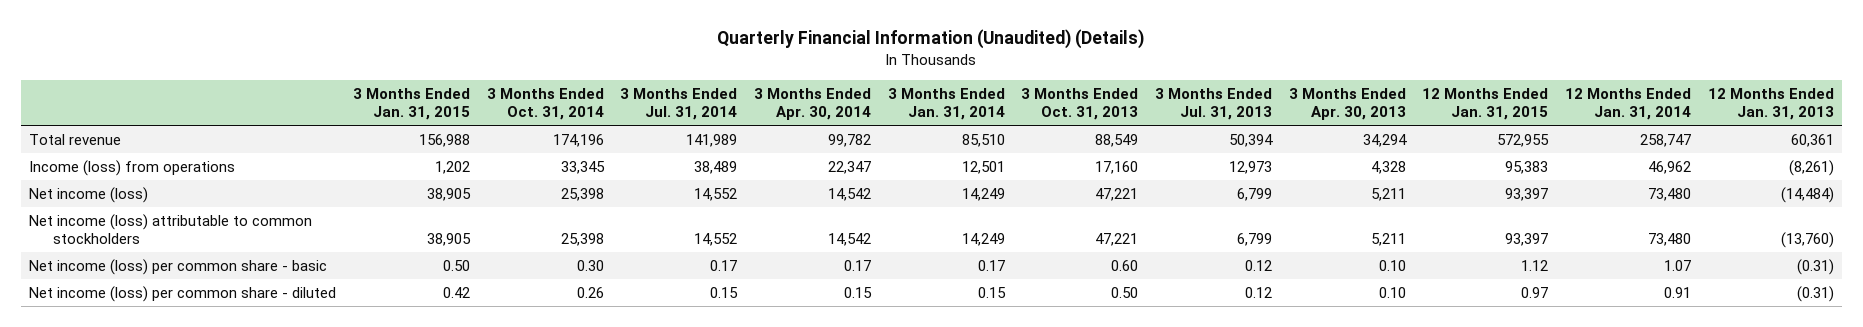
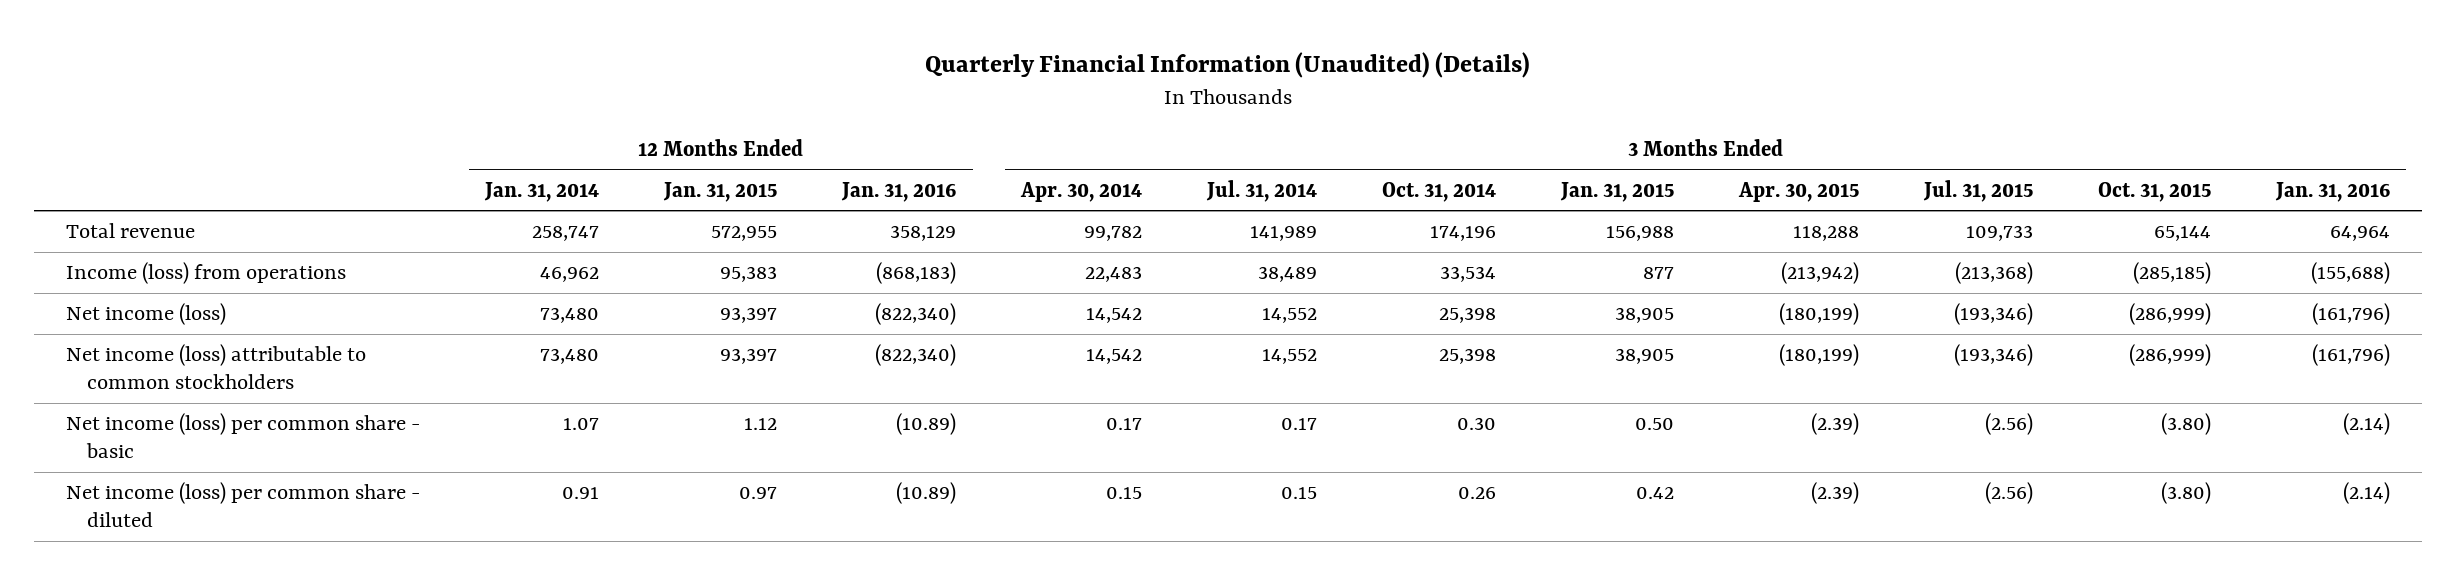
[887,87,1005,121] 3 Months Ended Jan. 31, 2014 -> none
[1021,87,1139,121] 3 Months Ended Oct. 31, 2013 -> none
[1154,87,1272,121] 3 Months Ended Jul. 31, 2013 -> none
[1288,87,1406,121] 3 Months Ended Apr. 30, 2013 -> none
[1707,87,1834,121] 12 Months Ended Jan. 31, 2013 -> none
none -> [841,181,957,202] Jan. 31, 2016
none -> [1738,181,1860,202] Apr. 30, 2015
none -> [1923,179,2034,202] Jul. 31, 2015
none -> [2098,181,2212,202] Oct. 31, 2015
none -> [2274,181,2390,202] Jan. 31, 2016
[434,160,470,174] 1,202 -> [1643,267,1675,280] 877
[560,160,605,174] 33,345 -> [1440,266,1497,283] 33,534
[827,160,871,174] 22,347 -> [1085,266,1143,283] 22,483

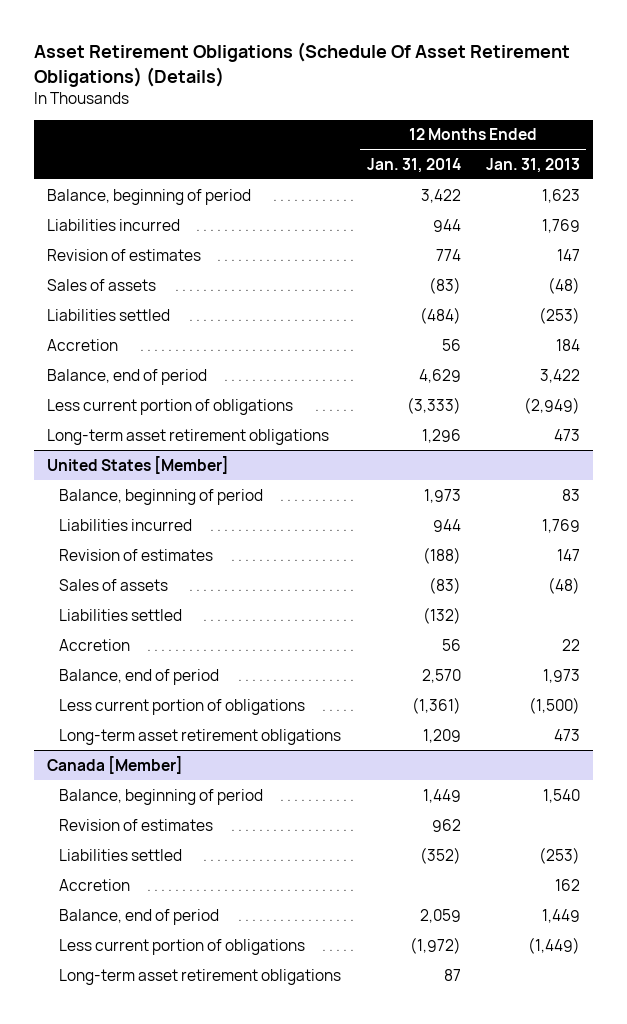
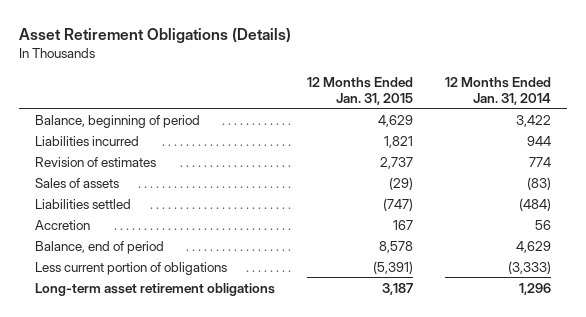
[33,42,570,87] Asset Retirement Obligations (Schedule Of Asset Retirement Obligations) (Details) -> [19,27,292,43] Asset Retirement Obligations (Details)
[486,157,581,173] Jan. 31, 2013 -> none
none -> [306,76,413,105] 12 Months Ended Jan. 31, 2015
[46,455,229,474] United States [Member] -> none
[59,488,264,505] Balance, beginning of period -> none
[59,518,193,531] Liabilities incurred -> none
[59,548,214,561] Revision of estimates -> none
[59,578,169,591] Sales of assets -> none
[59,608,183,621] Liabilities settled -> none
[59,638,131,651] Accretion -> none
[59,668,220,685] Balance, end of period -> none
[59,698,306,715] Less current portion of obligations -> none
[59,728,342,745] Long-term asset retirement obligations -> none
[46,755,183,774] Canada [Member] -> none
[59,788,264,805] Balance, beginning of period -> none
[59,818,214,831] Revision of estimates -> none
[59,848,183,861] Liabilities settled -> none
[59,878,131,891] Accretion -> none
[59,908,220,925] Balance, end of period -> none
[59,938,306,955] Less current portion of obligations -> none
[59,968,342,985] Long-term asset retirement obligations -> none

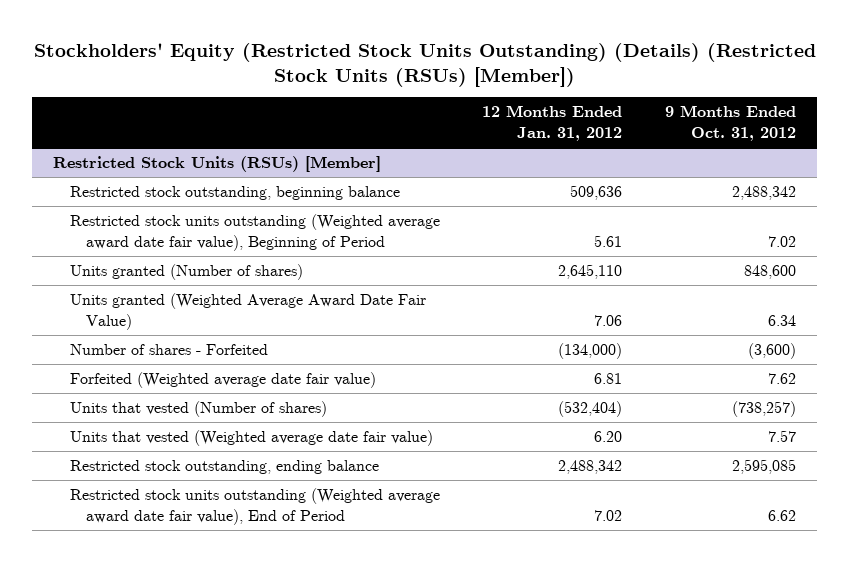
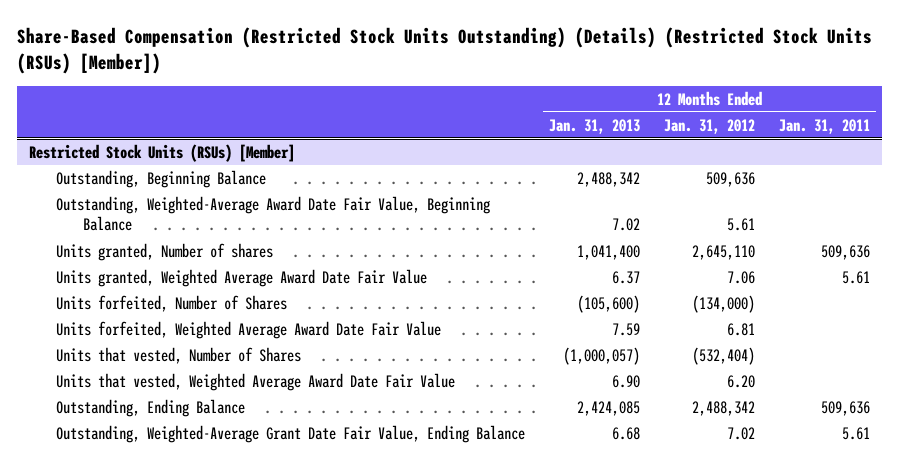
[33,42,816,87] Stockholders' Equity (Restricted Stock Units Outstanding) (Details) (Restricted Stock Units (RSUs) [Member]) -> [17,27,873,75] Share-Based Compensation (Restricted Stock Units Outstanding) (Details) (Restricted Stock Units (RSUs) [Member])
[664,105,796,142] 9 Months Ended Oct. 31, 2012 -> none
none -> [549,118,641,134] Jan. 31, 2013
none -> [779,118,871,134] Jan. 31, 2011
[69,185,400,200] Restricted stock outstanding, beginning balance -> [56,169,267,188] Outstanding, Beginning Balance
[69,213,440,251] Restricted stock units outstanding (Weighted average award date fair value), Beginning of Period -> [56,195,491,232] Outstanding, Weighted-Average Award Date Fair Value, Beginning Balance
[69,263,303,280] Units granted (Number of shares) -> [56,242,274,261] Units granted, Number of shares
[69,292,426,330] Units granted (Weighted Average Award Date Fair Value) -> [56,268,428,287] Units granted, Weighted Average Award Date Fair Value
[69,343,268,355] Number of shares - Forfeited -> [56,294,288,312] Units forfeited, Number of Shares
[69,371,376,388] Forfeited (Weighted average date fair value) -> [56,320,442,339] Units forfeited, Weighted Average Award Date Fair Value
[69,400,327,417] Units that vested (Number of shares) -> [56,346,302,364] Units that vested, Number of Shares
[69,429,433,446] Units that vested (Weighted average date fair value) -> [56,372,456,391] Units that vested, Weighted Average Award Date Fair Value
[69,459,379,474] Restricted stock outstanding, ending balance -> [56,398,246,417] Outstanding, Ending Balance
[69,487,440,525] Restricted stock units outstanding (Weighted average award date fair value), End of Period -> [56,424,526,443] Outstanding, Weighted-Average Grant Date Fair Value, Ending Balance

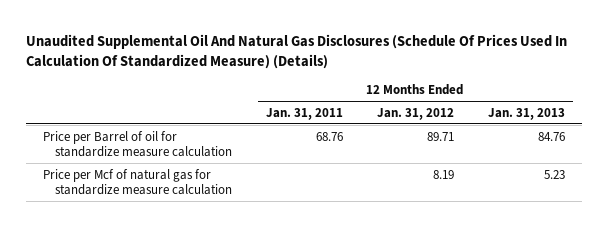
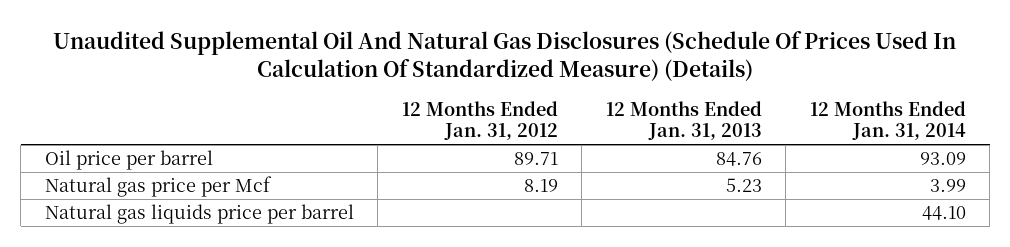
[265,107,343,120] Jan. 31, 2011 -> none
none -> [809,100,966,141] 12 Months Ended Jan. 31, 2014
[43,130,233,158] Price per Barrel of oil for standardize measure calculation -> [44,150,213,171] Oil price per barrel
[43,168,233,196] Price per Mcf of natural gas for standardize measure calculation -> [44,176,272,198] Natural gas price per Mcf
none -> [44,204,354,225] Natural gas liquids price per barrel

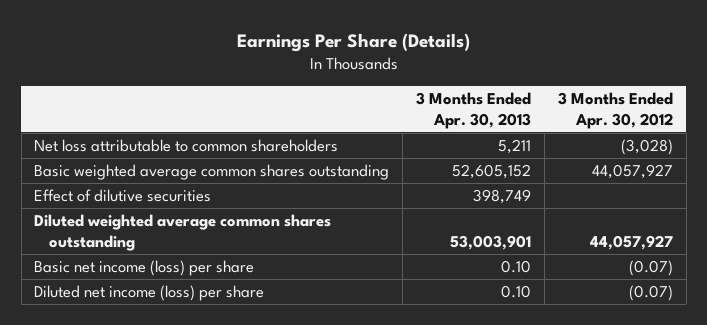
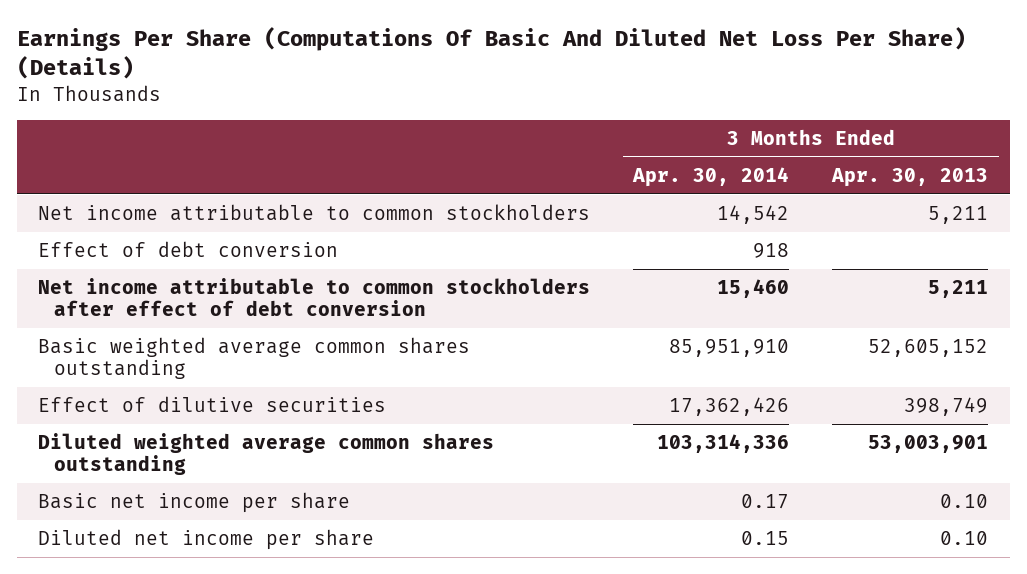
[236,32,470,52] Earnings Per Share (Details) -> [17,27,967,80] Earnings Per Share (Computations Of Basic And Diluted Net Loss Per Share) (Details)
[557,92,673,129] 3 Months Ended Apr. 30, 2012 -> none
none -> [632,166,790,187] Apr. 30, 2014
[34,139,339,153] Net loss attributable to common shareholders -> [38,204,591,222] Net income attributable to common stockholders
none -> [38,241,339,258] Effect of debt conversion
none -> [38,278,591,317] Net income attributable to common stockholders after effect of debt conversion
[34,260,255,277] Basic net income (loss) per share -> [38,492,351,514] Basic net income per share
[34,285,265,302] Diluted net income (loss) per share -> [38,529,375,551] Diluted net income per share

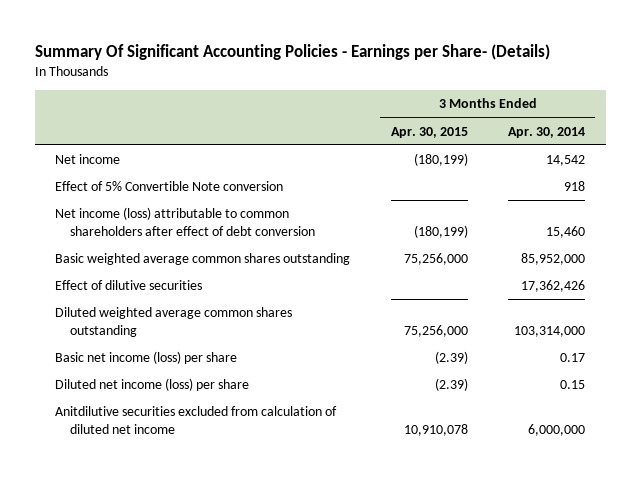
[17,27,967,80] Earnings Per Share (Computations Of Basic And Diluted Net Loss Per Share) (Details) -> [34,43,550,60] Summary Of Significant Accounting Policies - Earnings per Share- (Details)
[831,167,989,187] Apr. 30, 2013 -> none
none -> [390,126,468,138] Apr. 30, 2015
[38,204,591,222] Net income attributable to common stockholders -> [54,154,120,165] Net income
[38,241,339,258] Effect of debt conversion -> [54,181,283,192] Effect of 5% Convertible Note conversion
[38,278,591,317] Net income attributable to common stockholders after effect of debt conversion -> [54,207,315,236] Net income (loss) attributable to common shareholders after effect of debt conversion
[669,339,790,358] 85,951,910 -> [521,253,586,266] 85,952,000
[657,434,790,454] 103,314,336 -> [514,325,586,337] 103,314,000
[38,492,351,514] Basic net income per share -> [54,351,237,365] Basic net income (loss) per share
[38,529,375,551] Diluted net income per share -> [54,378,249,392] Diluted net income (loss) per share
none -> [54,406,337,434] Anitdilutive securities excluded from calculation of diluted net income

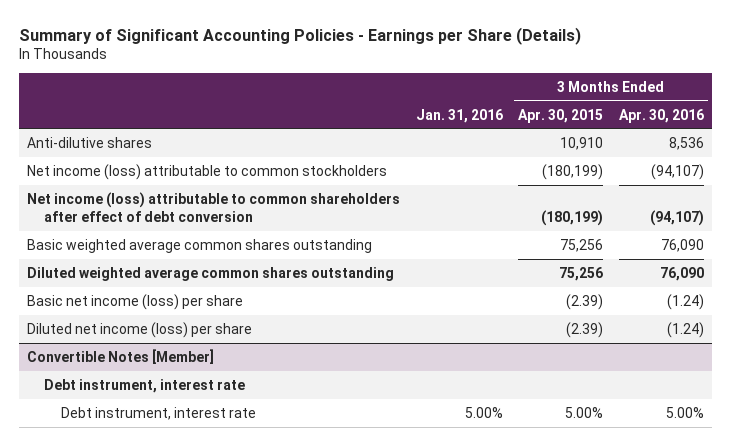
[34,43,550,60] Summary Of Significant Accounting Policies - Earnings per Share- (Details) -> [18,26,581,45] Summary of Significant Accounting Policies - Earnings per Share (Details)
[508,126,586,138] Apr. 30, 2014 -> none
none -> [415,108,503,123] Jan. 31, 2016
none -> [619,108,705,123] Apr. 30, 2016
[54,181,283,192] Effect of 5% Convertible Note conversion -> none
none -> [26,136,152,148] Anti-dilutive shares
[54,154,120,165] Net income -> [26,163,387,180] Net income (loss) attributable to common stockholders
[54,280,202,291] Effect of dilutive securities -> none
[403,253,468,266] 75,256,000 -> [560,238,604,252] 75,256
[403,324,468,337] 75,256,000 -> [559,266,604,281] 75,256
[54,406,337,434] Anitdilutive securities excluded from calculation of diluted net income -> none
none -> [26,348,214,364] Convertible Notes [Member]
none -> [44,378,246,393] Debt instrument, interest rate
none -> [61,406,257,420] Debt instrument, interest rate

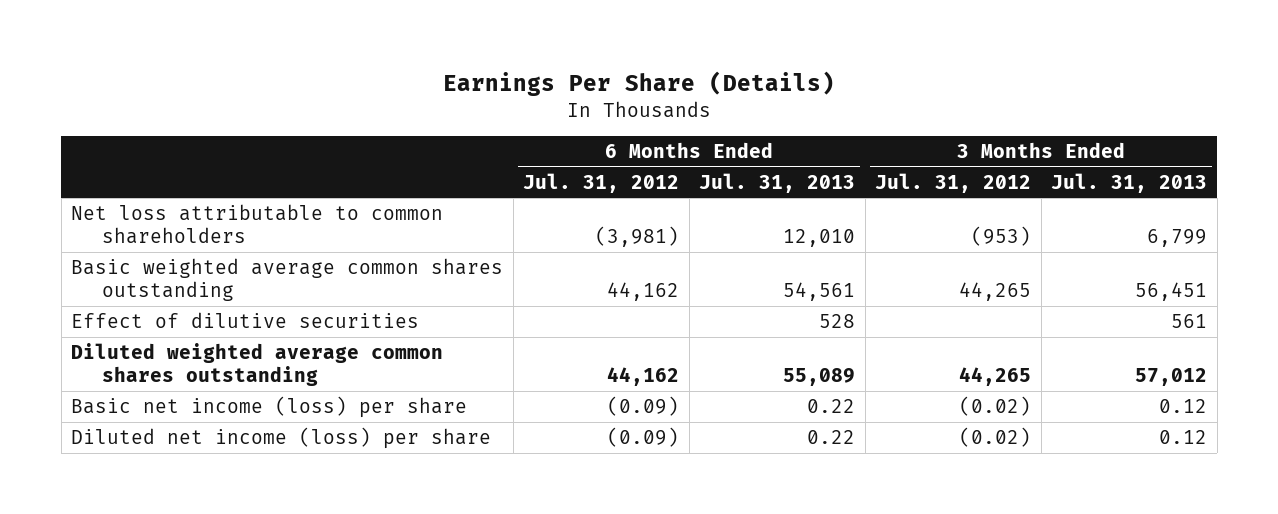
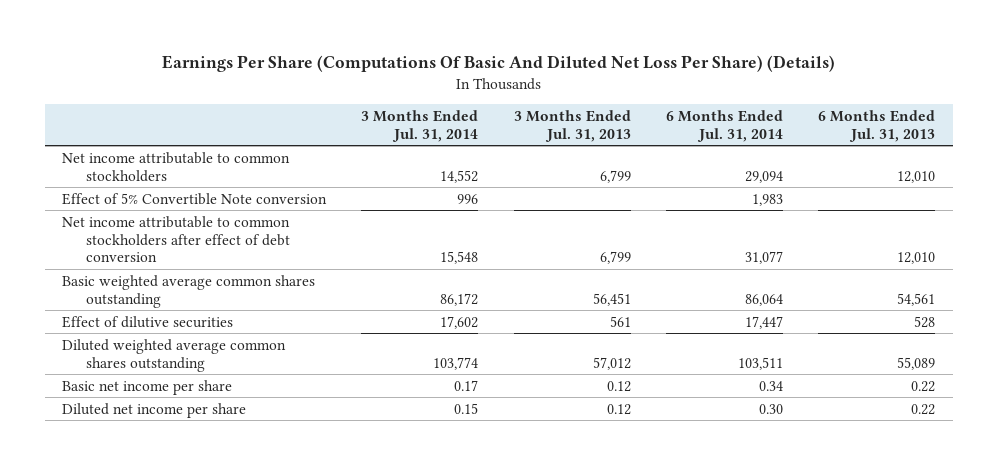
[443,70,836,96] Earnings Per Share (Details) -> [161,55,835,73] Earnings Per Share (Computations Of Basic And Diluted Net Loss Per Share) (Details)
[523,172,680,193] Jul. 31, 2012 -> none
[875,172,1032,193] Jul. 31, 2012 -> none
none -> [361,109,479,142] 3 Months Ended Jul. 31, 2014
none -> [665,109,783,142] 6 Months Ended Jul. 31, 2014
[71,204,444,245] Net loss attributable to common shareholders -> [62,151,291,182] Net income attributable to common stockholders
none -> [62,192,328,205] Effect of 5% Convertible Note conversion
none -> [62,215,291,263] Net income attributable to common stockholders after effect of debt conversion
[71,396,468,419] Basic net income (loss) per share -> [62,379,233,395] Basic net income per share
[71,427,492,450] Diluted net income (loss) per share -> [62,402,247,418] Diluted net income per share

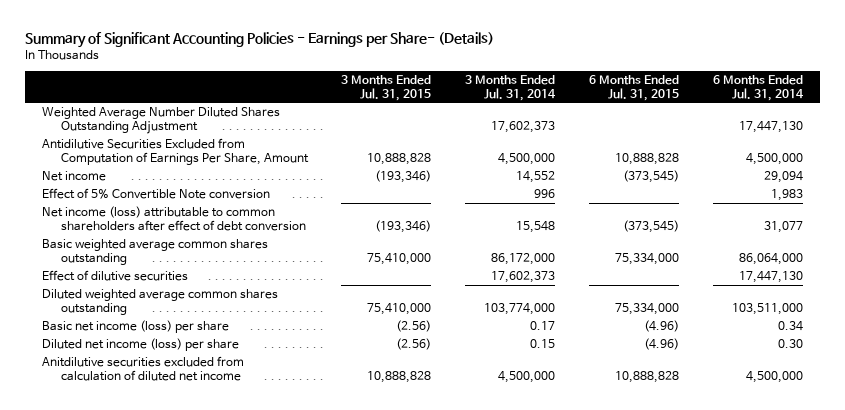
[161,55,835,73] Earnings Per Share (Computations Of Basic And Diluted Net Loss Per Share) (Details) -> [25,32,495,49] Summary of Significant Accounting Policies - Earnings per Share- (Details)
[513,109,631,142] 3 Months Ended Jul. 31, 2013 -> none
[817,109,935,142] 6 Months Ended Jul. 31, 2013 -> none
none -> [341,74,432,101] 3 Months Ended Jul. 31, 2015
none -> [588,74,679,101] 6 Months Ended Jul. 31, 2015
none -> [42,107,281,134] Weighted Average Number Diluted Shares Outstanding Adjustment
none -> [42,138,309,165] Antidilutive Securities Excluded from Computation of Earnings Per Share, Amount
[62,151,291,182] Net income attributable to common stockholders -> [42,171,107,182] Net income
[62,215,291,263] Net income attributable to common stockholders after effect of debt conversion -> [42,206,306,231] Net income (loss) attributable to common shareholders after effect of debt conversion
[440,292,479,306] 86,172 -> [491,252,556,265] 86,172,000
[744,293,783,306] 86,064 -> [738,252,803,265] 86,064,000
[440,315,479,329] 17,602 -> [491,271,556,284] 17,602,373
[744,315,783,329] 17,447 -> [738,271,803,284] 17,447,130
[433,356,479,370] 103,774 -> [484,302,556,315] 103,774,000
[737,356,783,370] 103,511 -> [731,302,803,315] 103,511,000
[62,379,233,395] Basic net income per share -> [42,320,230,334] Basic net income (loss) per share
[62,402,247,418] Diluted net income per share -> [42,338,240,352] Diluted net income (loss) per share
none -> [42,356,245,381] Anitdilutive securities excluded from calculation of diluted net income

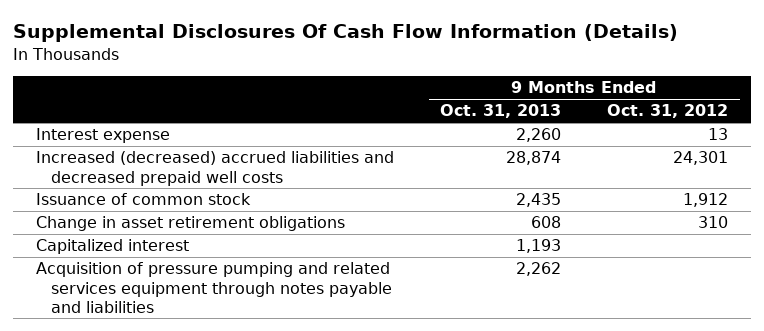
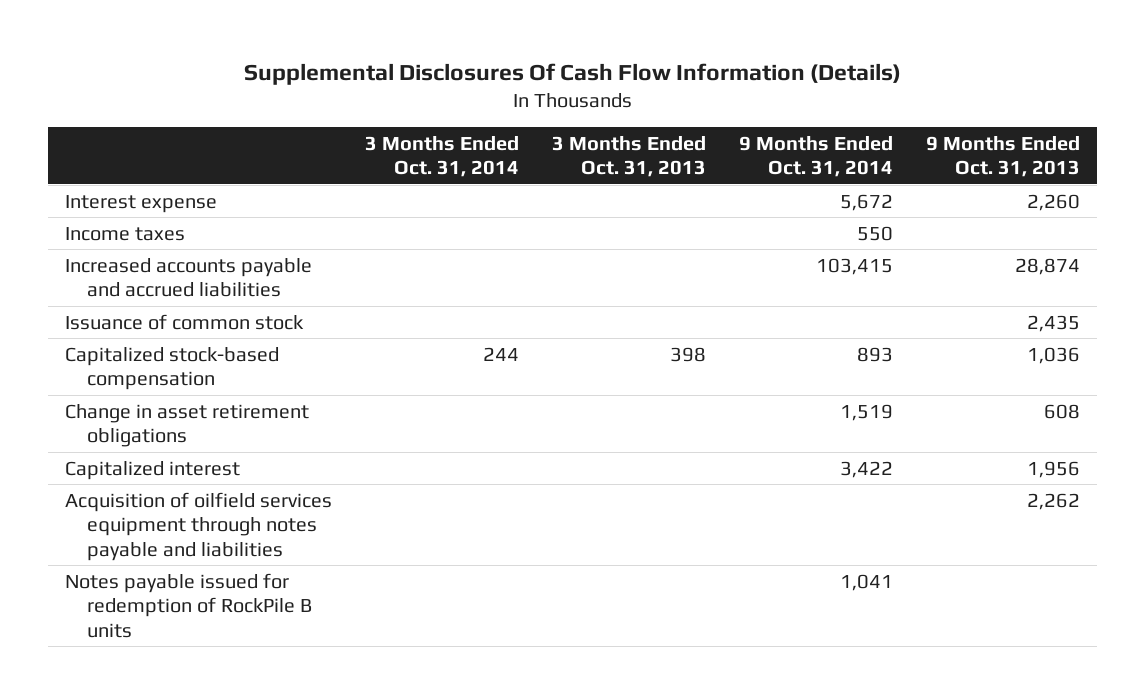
[607,104,729,119] Oct. 31, 2012 -> none
none -> [364,135,519,178] 3 Months Ended Oct. 31, 2014
none -> [552,135,707,178] 3 Months Ended Oct. 31, 2013
none -> [739,135,894,178] 9 Months Ended Oct. 31, 2014
none -> [64,226,185,241] Income taxes
[36,151,395,186] Increased (decreased) accrued liabilities and decreased prepaid well costs -> [64,257,312,298] Increased accounts payable and accrued liabilities
none -> [64,346,279,391] Capitalized stock-based compensation
[516,239,562,254] 1,193 -> [1027,460,1081,478] 1,956
[36,262,392,313] Acquisition of pressure pumping and related services equipment through notes payable and liabilities -> [64,491,332,561] Acquisition of oilfield services equipment through notes payable and liabilities
none -> [64,572,312,638] Notes payable issued for redemption of RockPile B units

